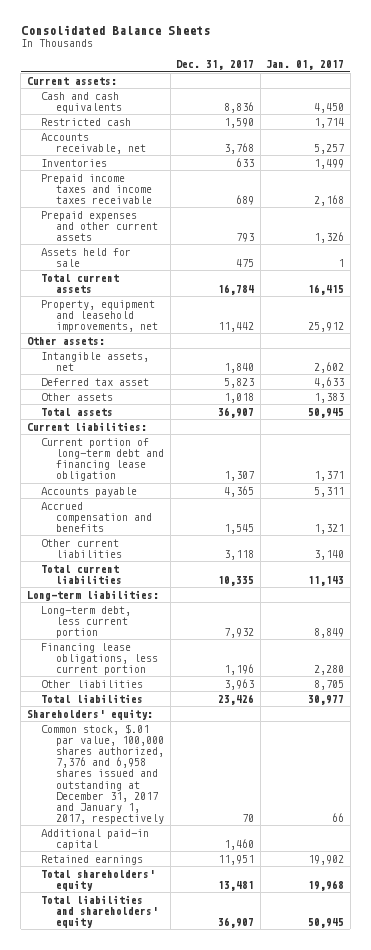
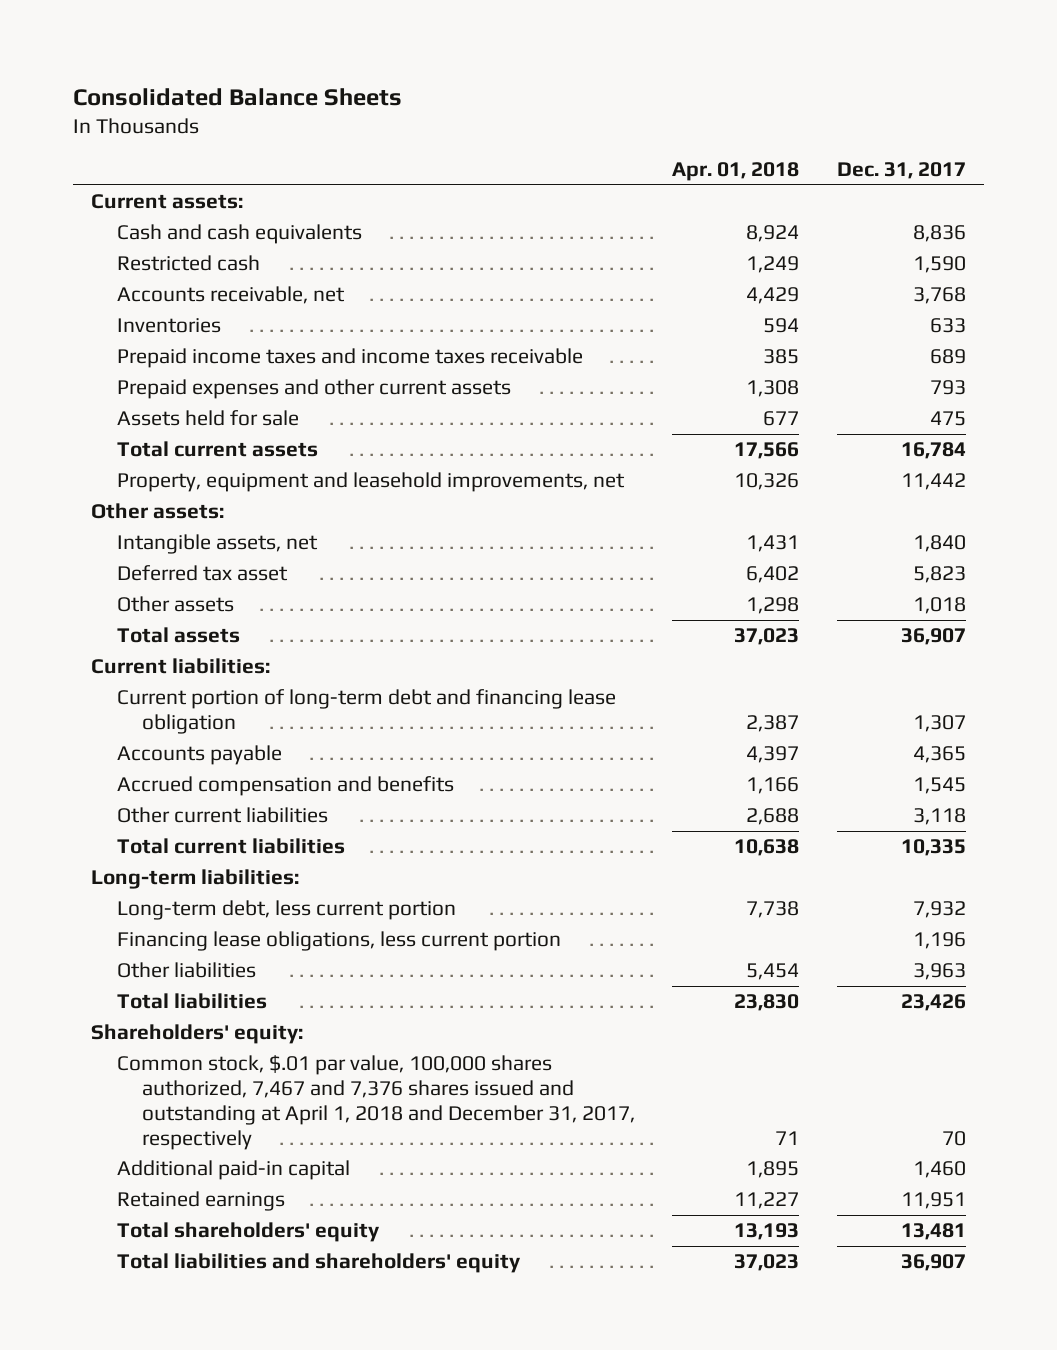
[266,60,345,71] Jan. 01, 2017 -> none
none -> [672,161,800,181] Apr. 01, 2018
[41,723,165,824] Common stock, $.01 par value, 100,000 shares authorized, 7,376 and 6,958 shares issued and outstanding at December 31, 2017 and January 1, 2017, respectively -> [116,1055,636,1150] Common stock, $.01 par value, 100,000 shares authorized, 7,467 and 7,376 shares issued and outstanding at April 1, 2018 and December 31, 2017, respectively

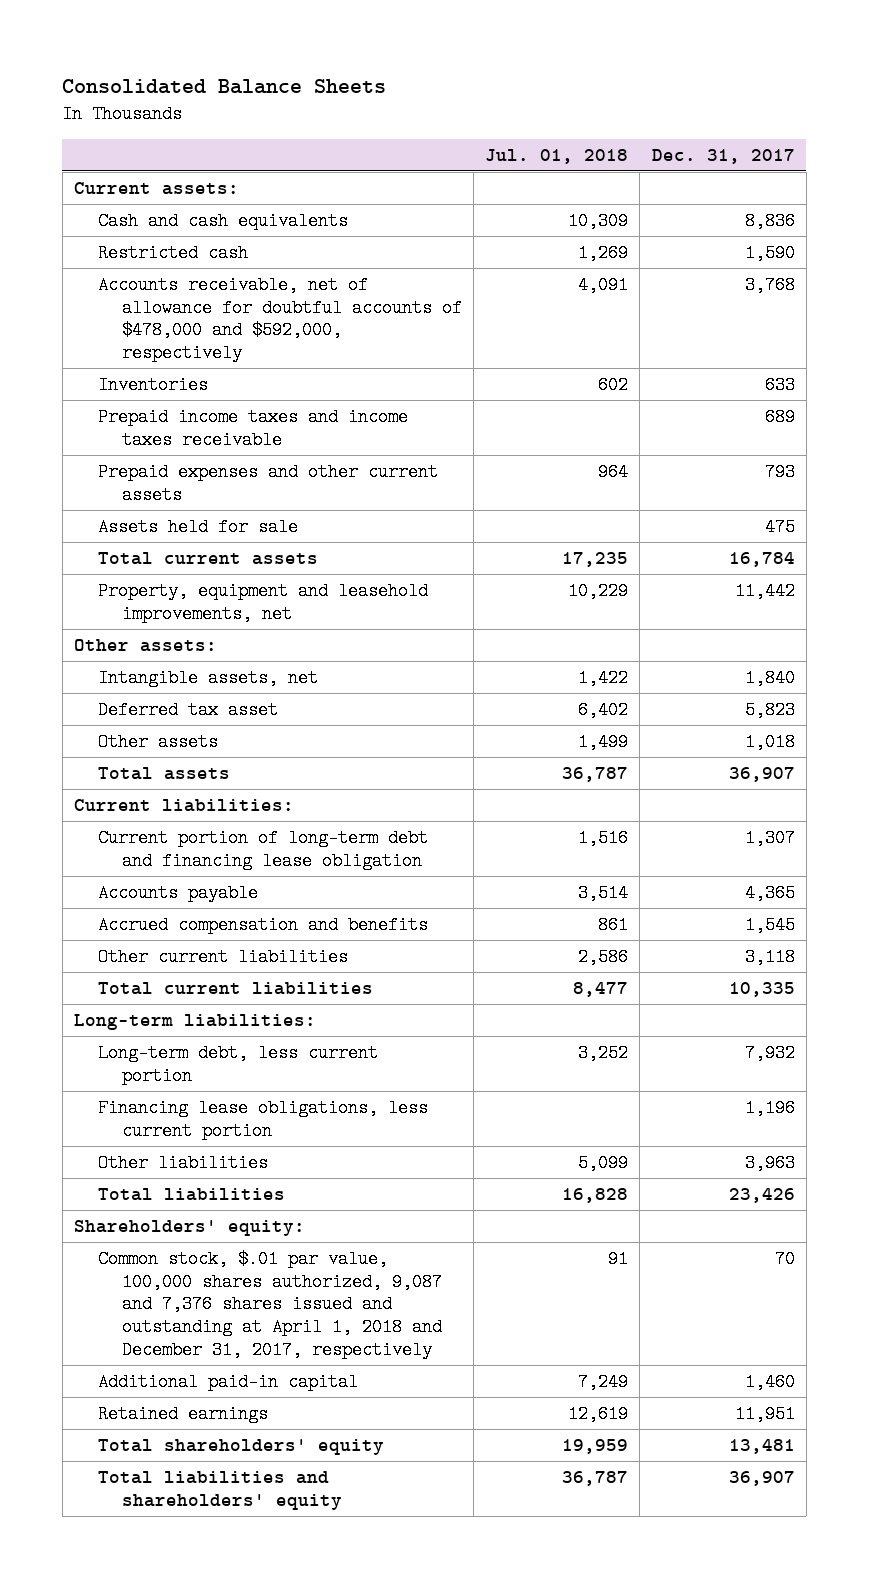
[672,161,800,181] Apr. 01, 2018 -> none
none -> [485,148,629,164] Jul. 01, 2018
[116,286,345,305] Accounts receivable, net -> [97,275,462,363] Accounts receivable, net of allowance for doubtful accounts of $478,000 and $592,000, respectively
[116,1055,636,1150] Common stock, $.01 par value, 100,000 shares authorized, 7,467 and 7,376 shares issued and outstanding at April 1, 2018 and December 31, 2017, respectively -> [97,1249,442,1359] Common stock, $.01 par value, 100,000 shares authorized, 9,087 and 7,376 shares issued and outstanding at April 1, 2018 and December 31, 2017, respectively

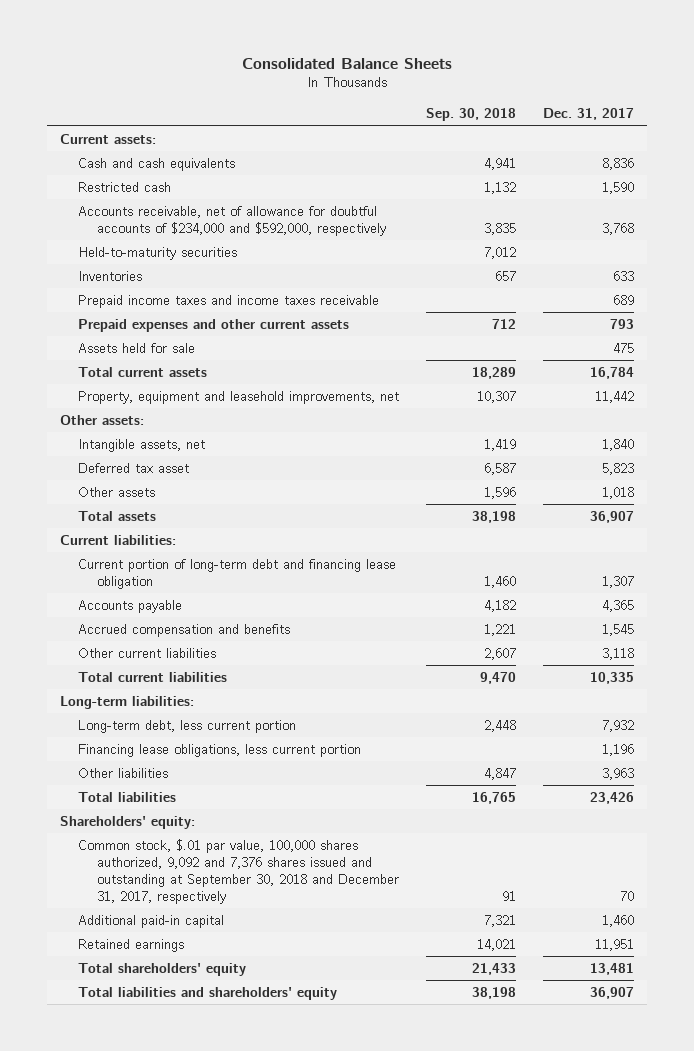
[485,148,629,164] Jul. 01, 2018 -> none
none -> [426,108,517,122] Sep. 30, 2018
[97,275,462,363] Accounts receivable, net of allowance for doubtful accounts of $478,000 and $592,000, respectively -> [78,205,386,236] Accounts receivable, net of allowance for doubtful accounts of $234,000 and $592,000, respectively
none -> [78,246,238,260] Held-to-maturity securities
[97,1249,442,1359] Common stock, $.01 par value, 100,000 shares authorized, 9,087 and 7,376 shares issued and outstanding at April 1, 2018 and December 31, 2017, respectively -> [78,838,399,904] Common stock, $.01 par value, 100,000 shares authorized, 9,092 and 7,376 shares issued and outstanding at September 30, 2018 and December 31, 2017, respectively

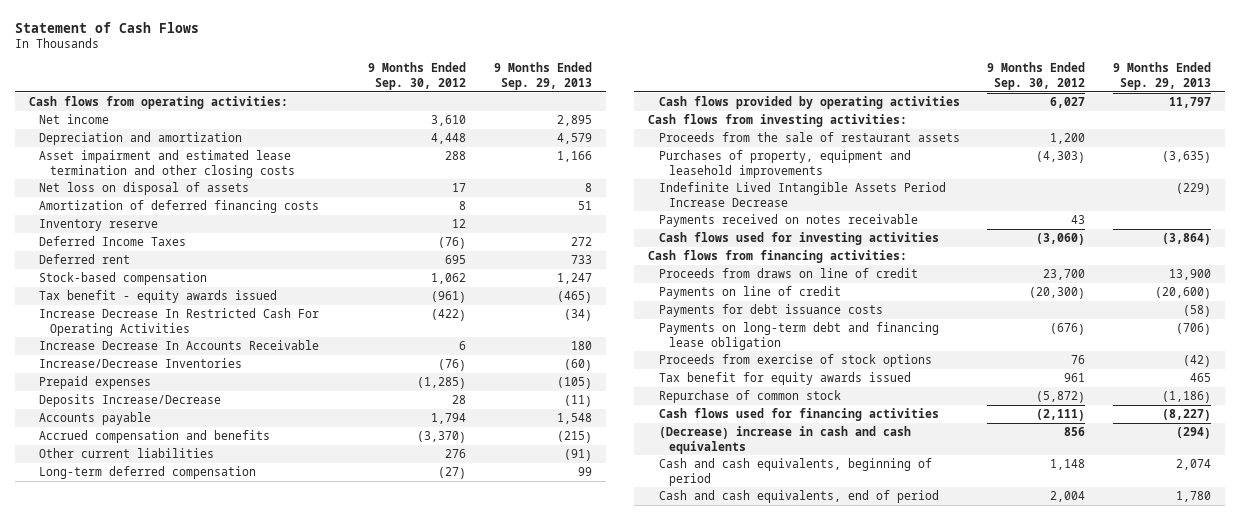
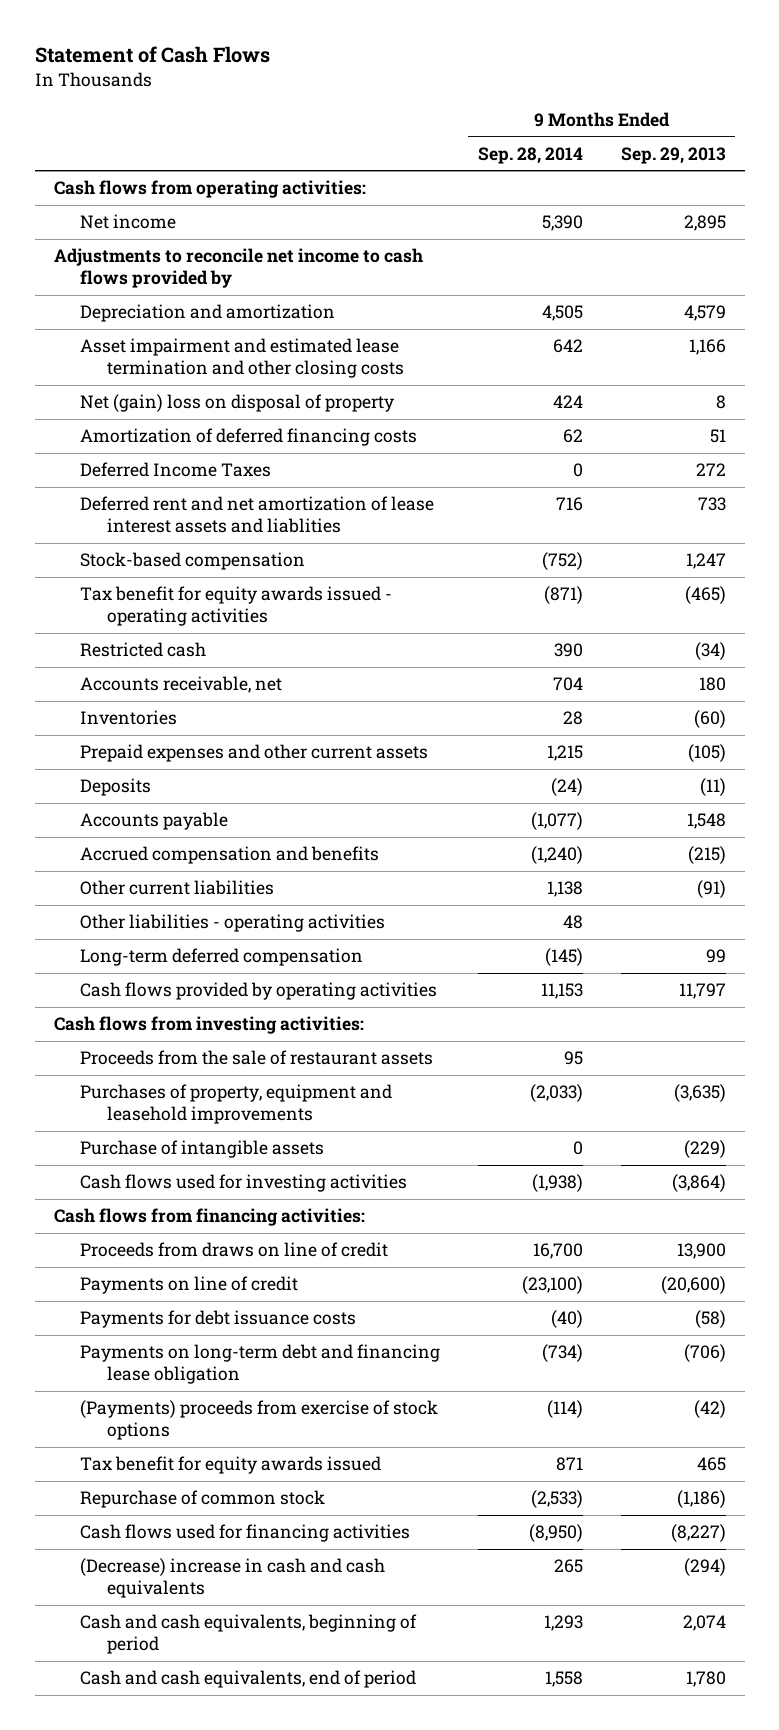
[367,62,466,91] 9 Months Ended Sep. 30, 2012 -> none
none -> [477,146,583,164] Sep. 28, 2014
none -> [53,248,423,289] Adjustments to reconcile net income to cash flows provided by
[39,181,250,195] Net loss on disposal of assets -> [80,394,395,413] Net (gain) loss on disposal of property
[39,218,159,231] Inventory reserve -> none
[39,253,131,264] Deferred rent -> [80,496,435,534] Deferred rent and net amortization of lease interest assets and liablities
[39,289,278,303] Tax benefit - equity awards issued -> [80,586,393,627] Tax benefit for equity awards issued - operating activities
[39,307,320,336] Increase Decrease In Restricted Cash For Operating Activities -> [80,642,207,658] Restricted cash
[39,339,320,350] Increase Decrease In Accounts Receivable -> [80,676,283,694] Accounts receivable, net
[39,357,243,368] Increase/Decrease Inventories -> [80,710,178,726] Inventories
[39,375,152,389] Prepaid expenses -> [80,744,429,763] Prepaid expenses and other current assets
[39,393,222,407] Deposits Increase/Decrease -> [80,778,152,797] Deposits
none -> [80,914,386,933] Other liabilities - operating activities
[658,213,918,227] Payments received on notes receivable -> none
[658,181,946,207] Indefinite Lived Intangible Assets Period Increase Decrease -> [80,1140,325,1159] Purchase of intangible assets
[658,353,932,367] Proceeds from exercise of stock options -> [80,1400,439,1441] (Payments) proceeds from exercise of stock options

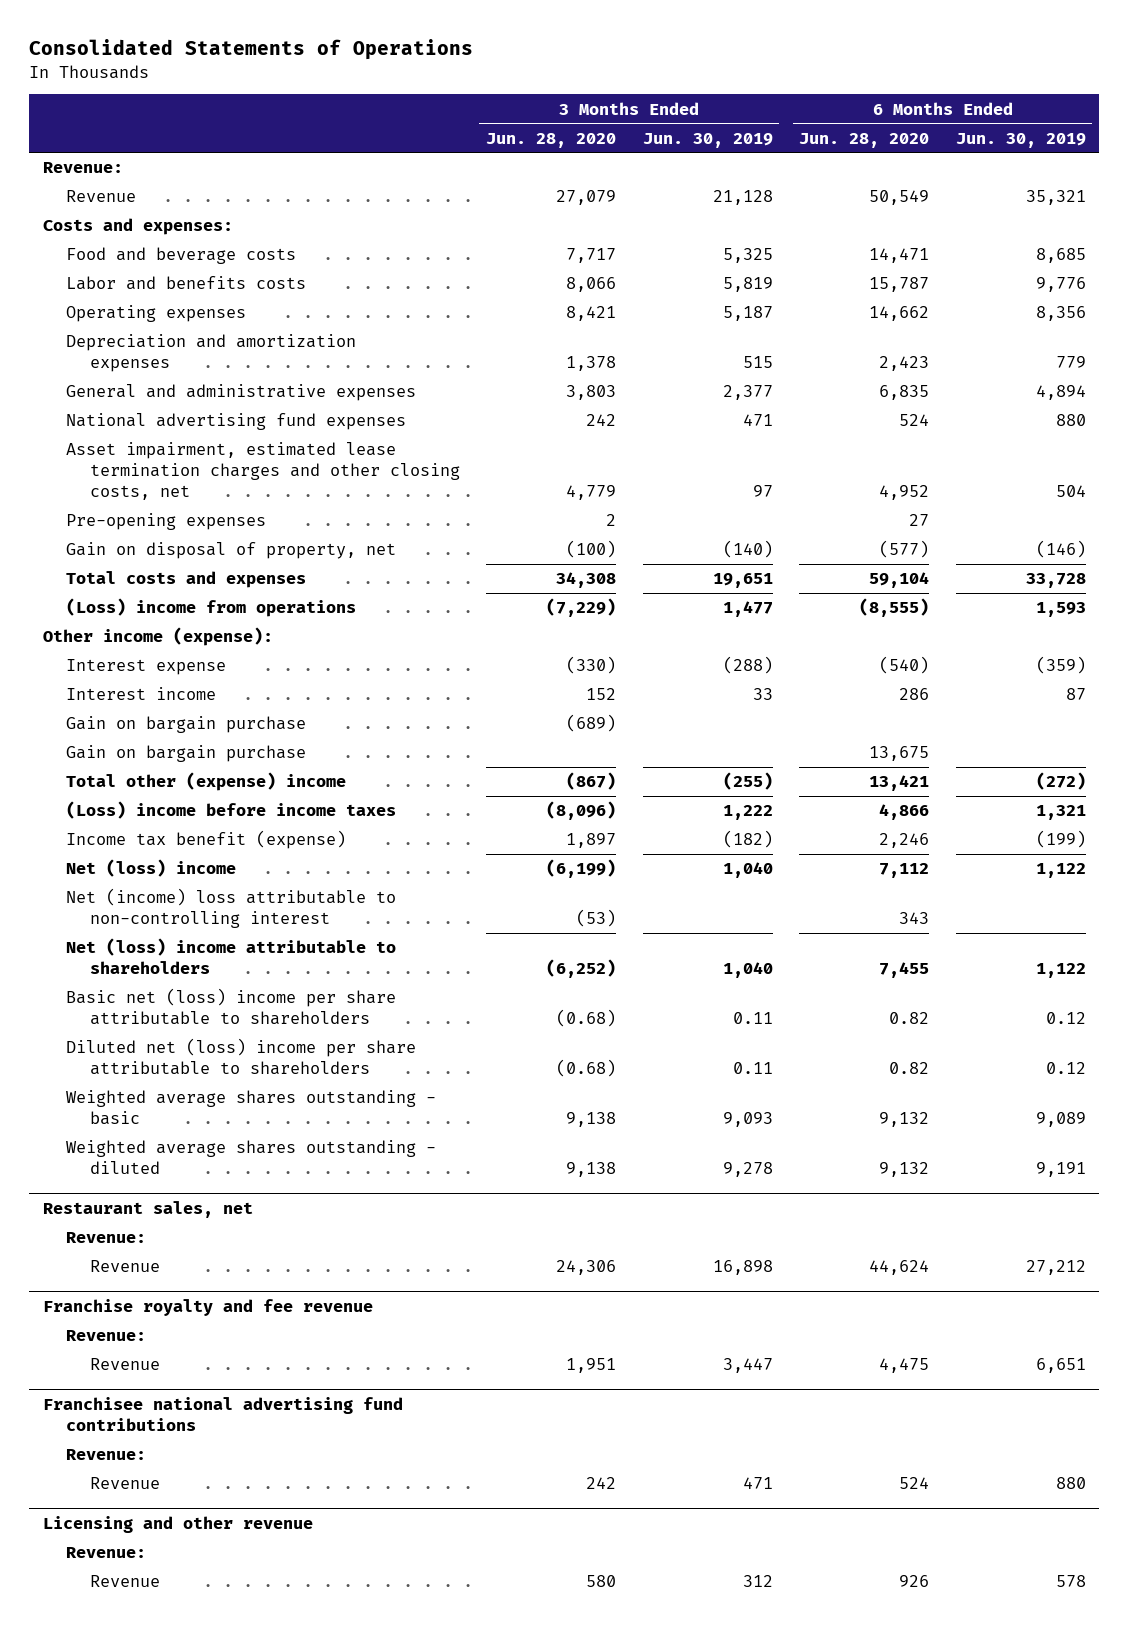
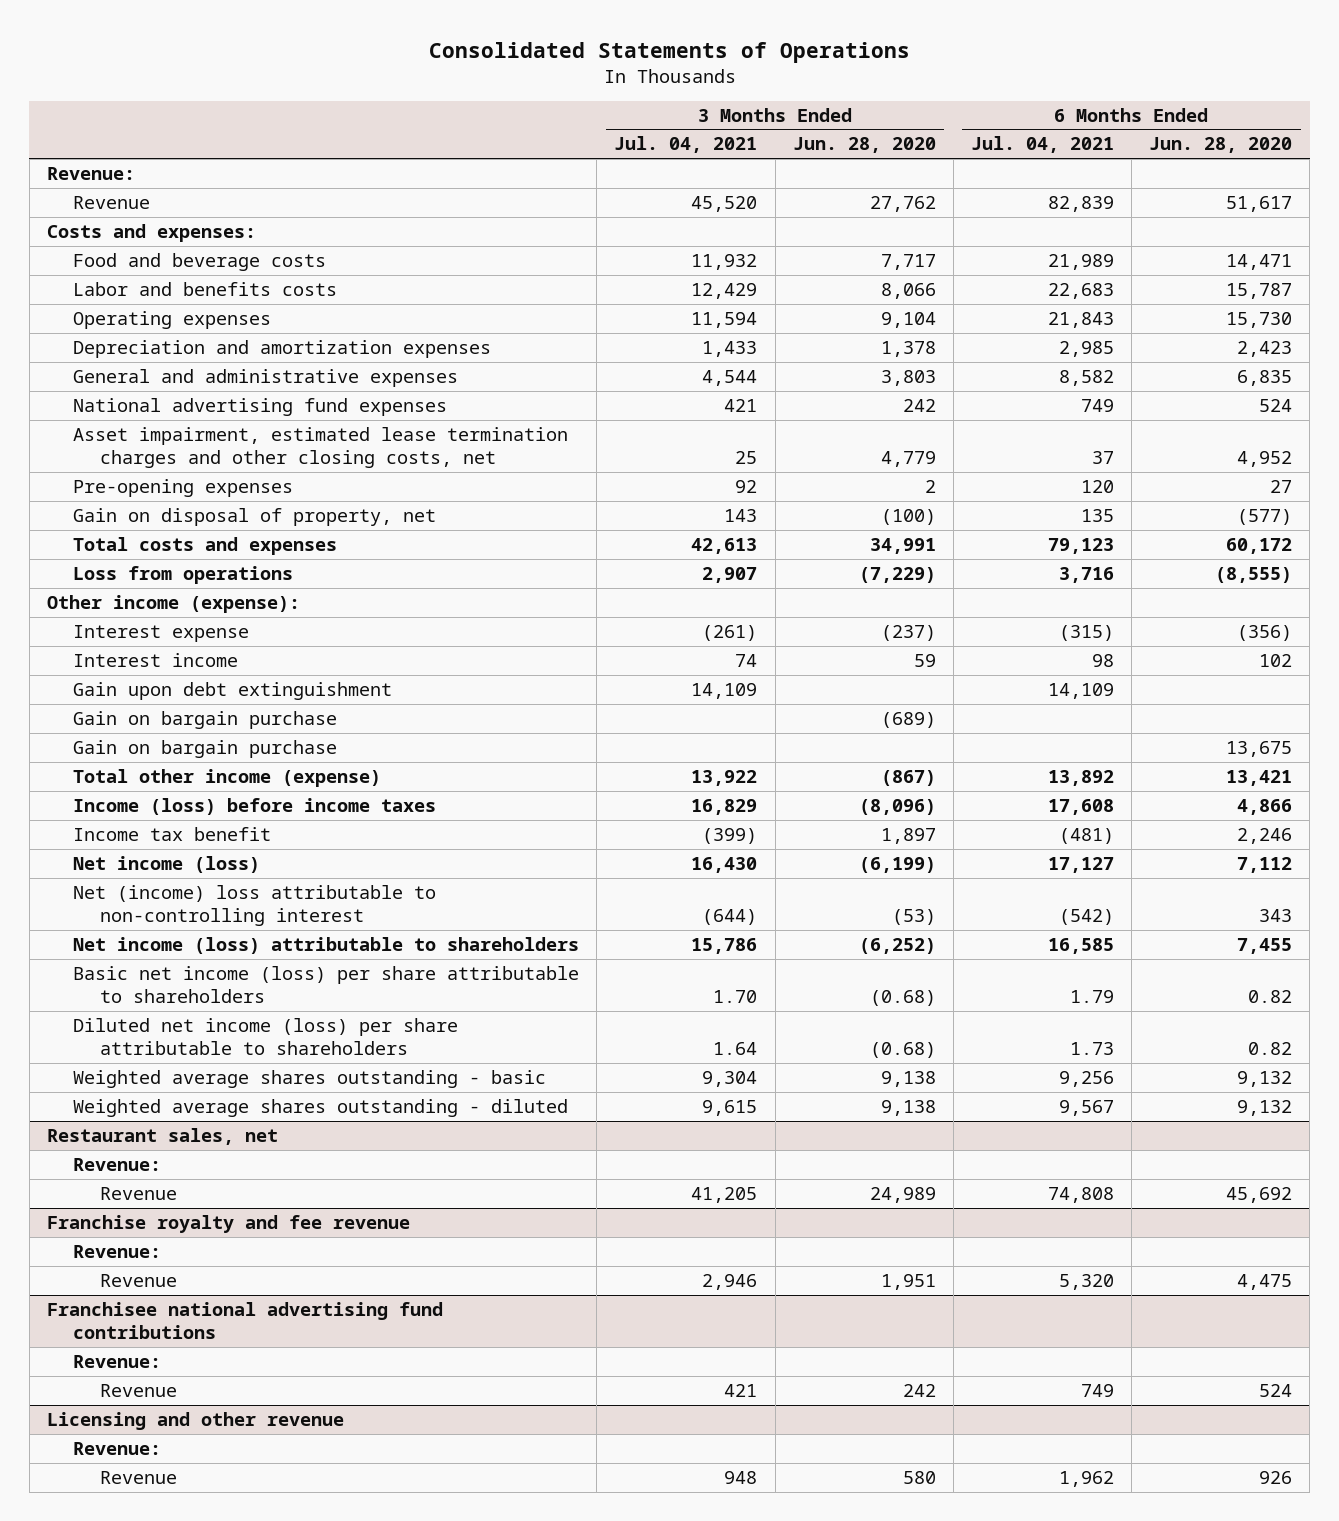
[642,132,773,148] Jun. 30, 2019 -> none
[955,132,1086,148] Jun. 30, 2019 -> none
none -> [614,136,758,154] Jul. 04, 2021
none -> [970,136,1114,154] Jul. 04, 2021
[556,190,617,206] 27,079 -> [869,195,936,212] 27,762
[869,190,930,206] 50,549 -> [1226,195,1293,212] 51,617
[566,306,617,322] 8,421 -> [880,311,936,328] 9,104
[869,306,930,322] 14,662 -> [1226,311,1293,328] 15,730
[556,572,617,589] 34,308 -> [869,537,936,554] 34,991
[869,572,930,589] 59,104 -> [1226,537,1293,554] 60,172
[66,598,357,618] (Loss) income from operations -> [73,565,294,584] Loss from operations
[566,656,617,675] (330) -> [880,624,936,641] (237)
[879,656,930,675] (540) -> [1237,624,1293,641] (356)
[586,688,617,701] 152 -> [913,653,936,667] 59
[899,688,930,701] 286 -> [1259,653,1293,667] 102
none -> [73,681,393,700] Gain upon debt extinguishment
[66,772,347,792] Total other (expense) income -> [73,768,382,787] Total other income (expense)
[66,801,397,820] (Loss) income before income taxes -> [73,797,437,815] Income (loss) before income taxes
[66,830,347,850] Income tax benefit (expense) -> [73,826,272,841] Income tax benefit
[66,859,237,878] Net (loss) income -> [73,855,261,873] Net income (loss)
[66,938,397,975] Net (loss) income attributable to shareholders -> [73,936,580,954] Net income (loss) attributable to shareholders
[66,988,397,1026] Basic net (loss) income per share attributable to shareholders -> [73,965,580,1004] Basic net income (loss) per share attributable to shareholders
[66,1038,417,1076] Diluted net (loss) income per share attributable to shareholders -> [73,1017,459,1056] Diluted net income (loss) per share attributable to shareholders
[556,1260,617,1276] 24,306 -> [869,1186,936,1203] 24,989
[869,1260,930,1276] 44,624 -> [1226,1186,1293,1203] 45,692

